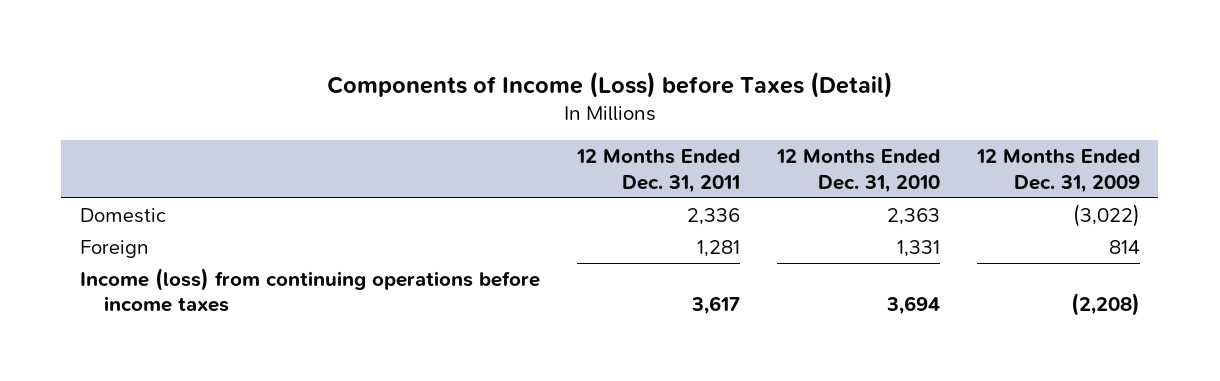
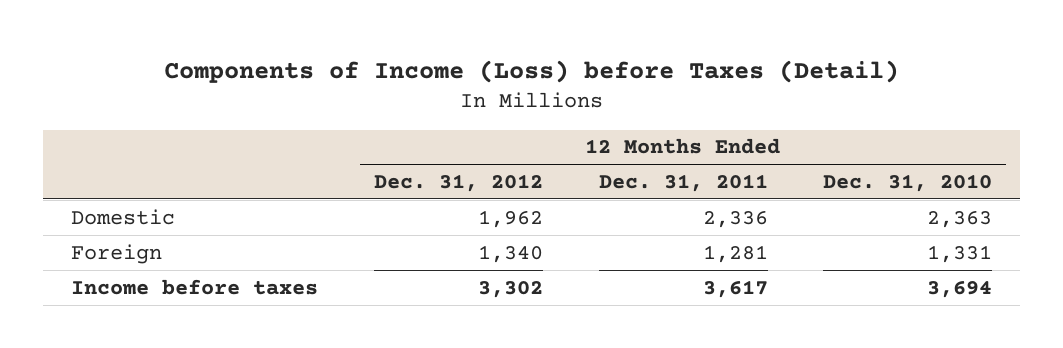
[975,149,1140,193] 12 Months Ended Dec. 31, 2009 -> none
none -> [373,173,543,192] Dec. 31, 2012
[79,267,540,313] Income (loss) from continuing operations before income taxes -> [71,278,319,295] Income before taxes

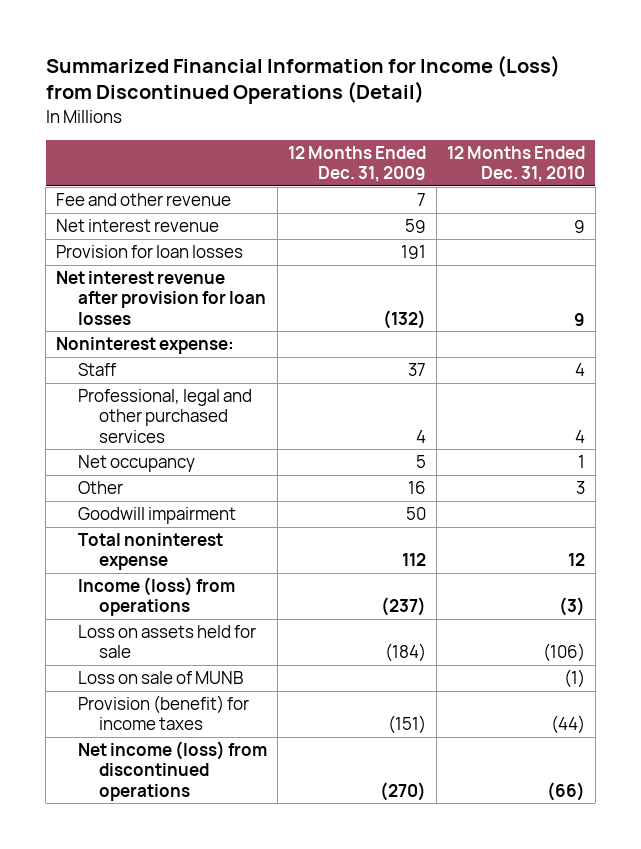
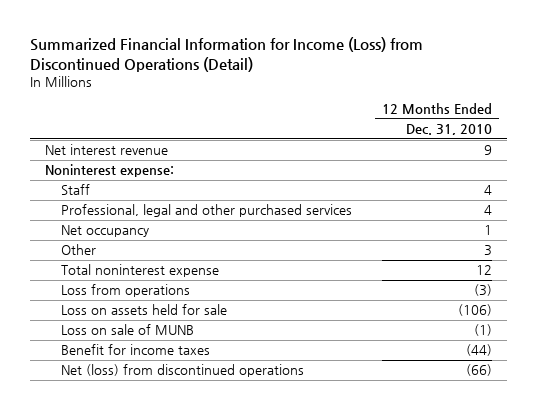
[287,145,426,183] 12 Months Ended Dec. 31, 2009 -> none
[56,193,232,207] Fee and other revenue -> none
[56,245,244,259] Provision for loan losses -> none
[56,271,266,325] Net interest revenue after provision for loan losses -> none
[77,507,236,525] Goodwill impairment -> none
[77,577,235,617] Income (loss) from operations -> [61,284,191,298] Loss from operations
[77,695,249,731] Provision (benefit) for income taxes -> [61,344,211,356] Benefit for income taxes
[77,741,267,801] Net income (loss) from discontinued operations -> [61,364,305,378] Net (loss) from discontinued operations

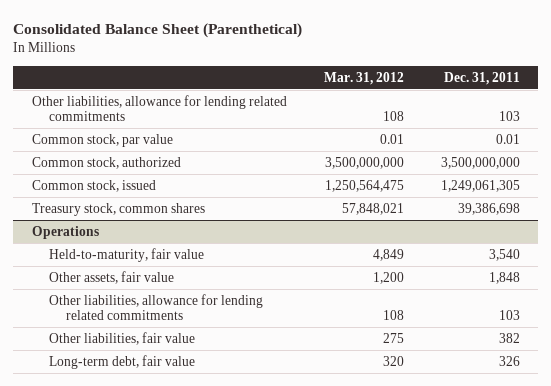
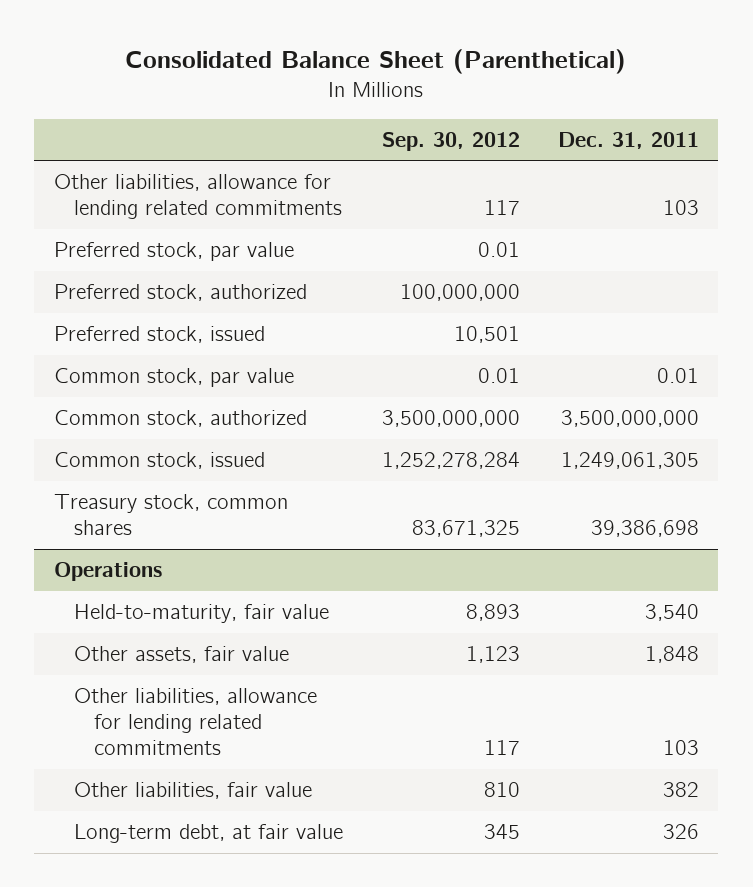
[323,71,404,85] Mar. 31, 2012 -> none
none -> [381,131,520,151] Sep. 30, 2012
none -> [53,242,294,262] Preferred stock, par value
none -> [53,284,307,302] Preferred stock, authorized
none -> [53,326,265,344] Preferred stock, issued
[48,354,195,369] Long-term debt, fair value -> [74,824,344,844] Long-term debt, at fair value

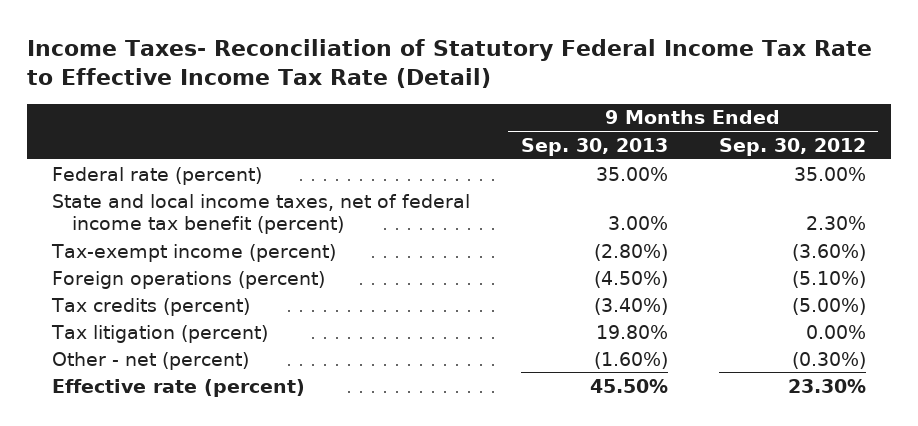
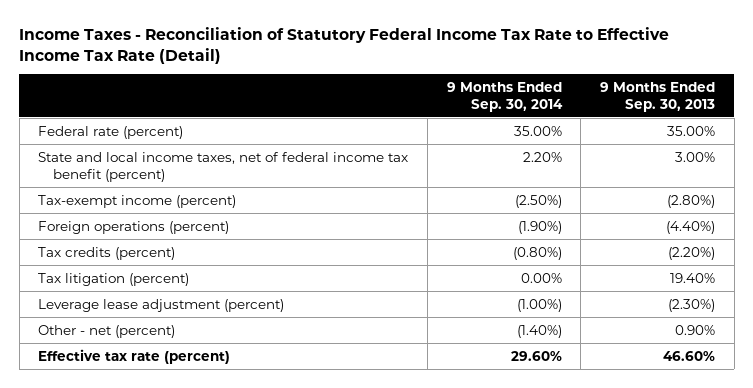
[26,38,872,89] Income Taxes- Reconciliation of Statutory Federal Income Tax Rate to Effective Income Tax Rate (Detail) -> [19,26,670,64] Income Taxes - Reconciliation of Statutory Federal Income Tax Rate to Effective Income Tax Rate (Detail)
[718,137,866,156] Sep. 30, 2012 -> none
none -> [446,81,563,112] 9 Months Ended Sep. 30, 2014
[593,270,668,288] (4.50%) -> [665,220,715,234] (4.40%)
[593,297,668,315] (3.40%) -> [667,246,715,260] (2.20%)
[595,324,668,339] 19.80% -> [669,272,715,283] 19.40%
none -> [38,298,285,312] Leverage lease adjustment (percent)
[593,351,668,369] (1.60%) -> [674,324,715,335] 0.90%
[52,378,306,397] Effective rate (percent) -> [38,348,231,364] Effective tax rate (percent)
[589,378,668,393] 45.50% -> [662,350,715,361] 46.60%

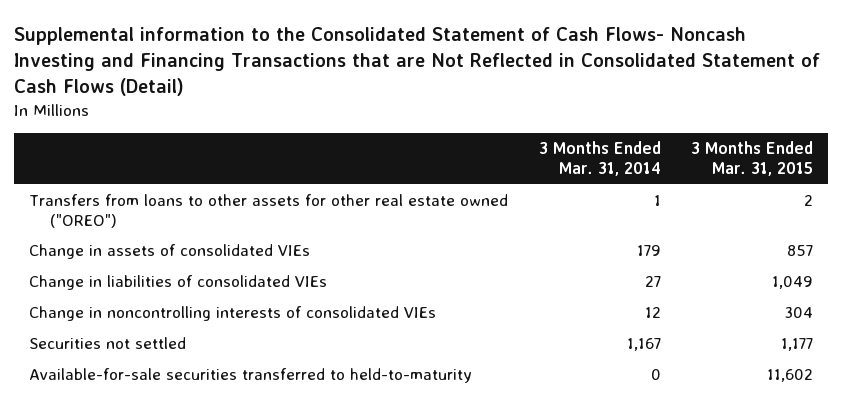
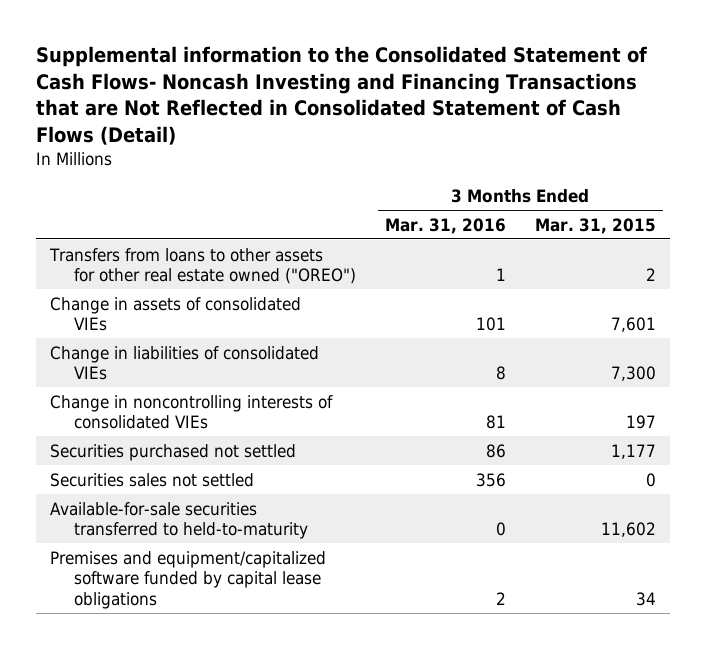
[538,141,661,177] 3 Months Ended Mar. 31, 2014 -> none
none -> [384,217,506,234] Mar. 31, 2016
[786,245,813,257] 857 -> [610,317,656,333] 7,601
[771,276,813,290] 1,049 -> [610,366,656,382] 7,300
[783,307,813,319] 304 -> [625,415,656,430] 197
[29,337,187,350] Securities not settled -> [50,443,297,461] Securities purchased not settled
none -> [50,472,255,487] Securities sales not settled
none -> [50,550,327,609] Premises and equipment/capitalized software funded by capital lease obligations

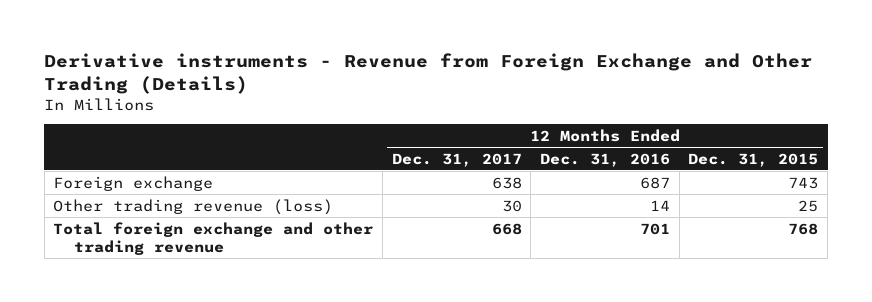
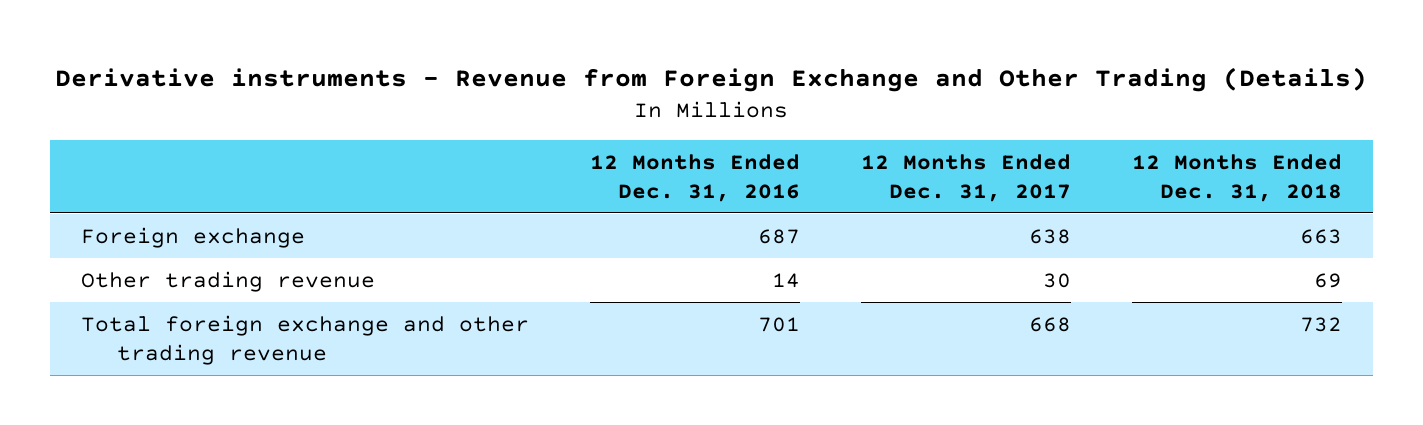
[688,152,819,167] Dec. 31, 2015 -> none
none -> [1132,153,1343,202] 12 Months Ended Dec. 31, 2018
[53,198,334,215] Other trading revenue (loss) -> [80,270,375,292] Other trading revenue

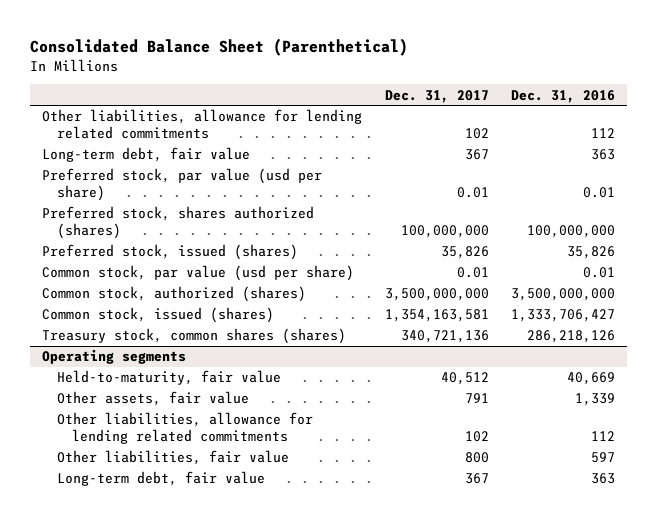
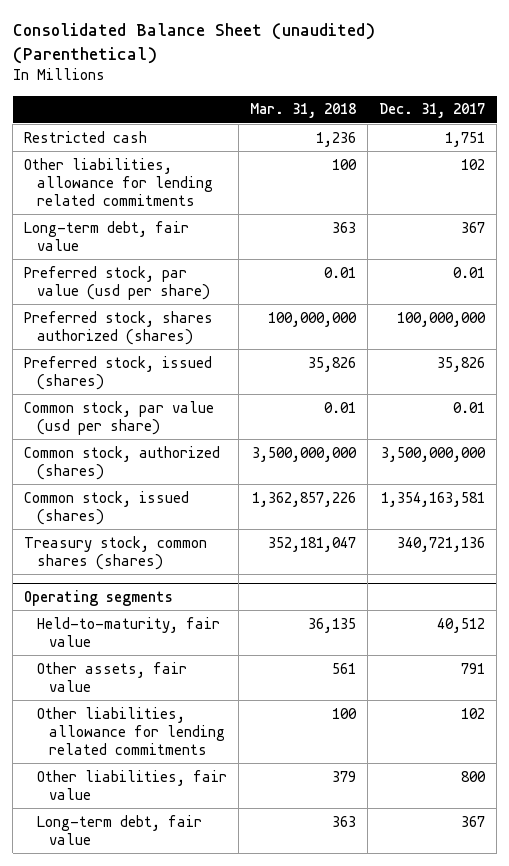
[30,37,409,56] Consolidated Balance Sheet (Parenthetical) -> [12,23,375,64] Consolidated Balance Sheet (unaudited) (Parenthetical)
[511,89,616,103] Dec. 31, 2016 -> none
none -> [249,103,356,119] Mar. 31, 2018
none -> [24,130,148,143] Restricted cash

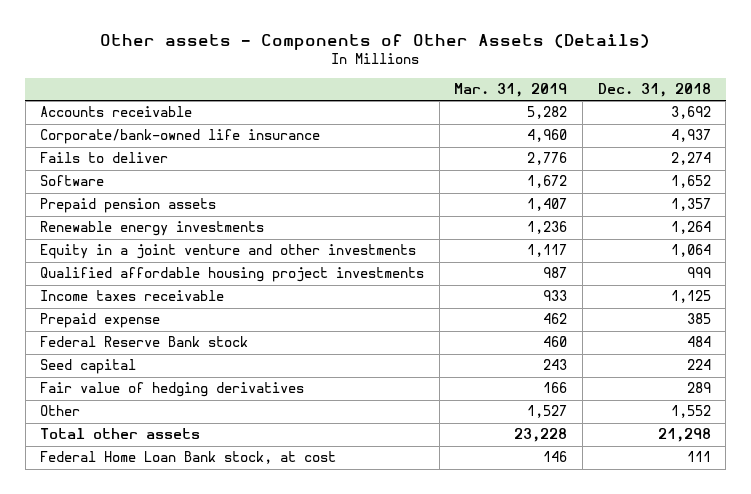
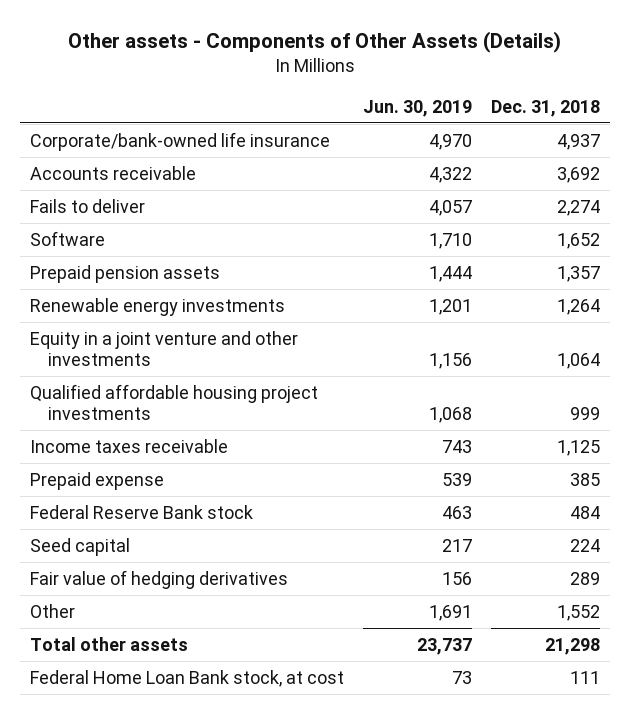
[454,83,568,98] Mar. 31, 2019 -> none
none -> [362,99,472,117] Jun. 30, 2019
[40,106,193,118] Accounts receivable -> [29,165,196,180] Accounts receivable

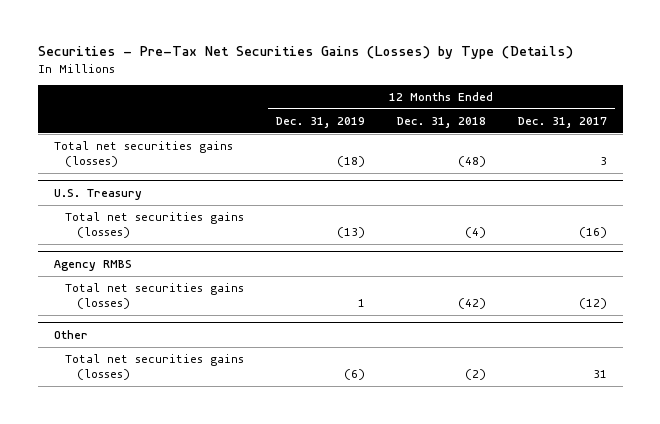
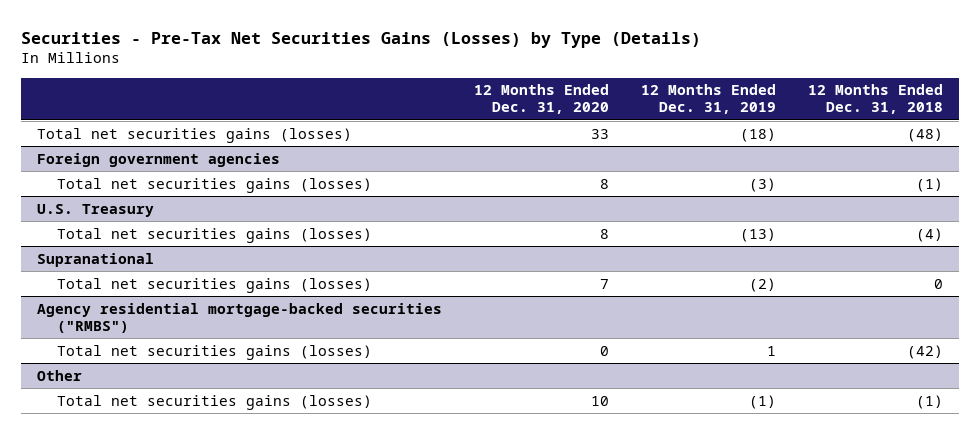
[517,116,607,128] Dec. 31, 2017 -> none
none -> [474,84,610,115] 12 Months Ended Dec. 31, 2020
none -> [37,152,281,167] Foreign government agencies
none -> [56,177,372,193] Total net securities gains (losses)
none -> [37,252,155,267] Supranational
none -> [56,277,372,293] Total net securities gains (losses)
[53,259,132,271] Agency RMBS -> [37,302,443,333] Agency residential mortgage-backed securities ("RMBS")
[343,369,365,381] (6) -> [749,394,777,409] (1)
[464,369,486,381] (2) -> [916,394,944,409] (1)

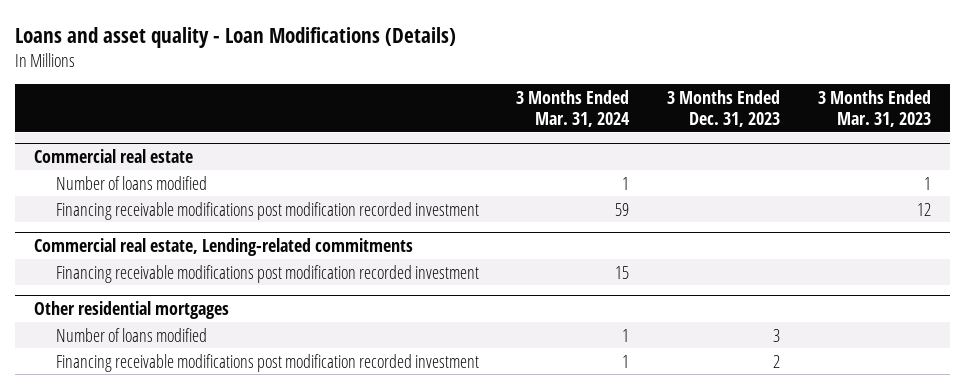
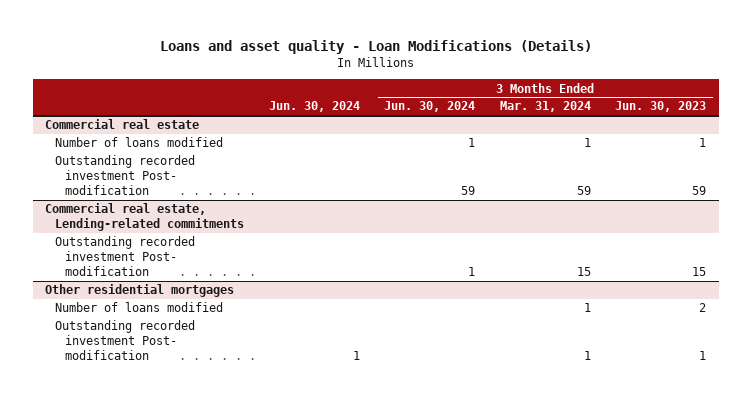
[667,89,781,127] 3 Months Ended Dec. 31, 2023 -> none
[818,89,932,127] 3 Months Ended Mar. 31, 2023 -> none
none -> [268,101,360,113] Jun. 30, 2024
none -> [384,101,476,113] Jun. 30, 2024
none -> [615,101,707,113] Jun. 30, 2023
[55,201,479,220] Financing receivable modifications post modification recorded investment -> [55,155,196,196] Outstanding recorded investment Post- modification
[55,264,479,283] Financing receivable modifications post modification recorded investment -> [55,236,196,277] Outstanding recorded investment Post- modification
[55,353,479,372] Financing receivable modifications post modification recorded investment -> [55,320,196,361] Outstanding recorded investment Post- modification

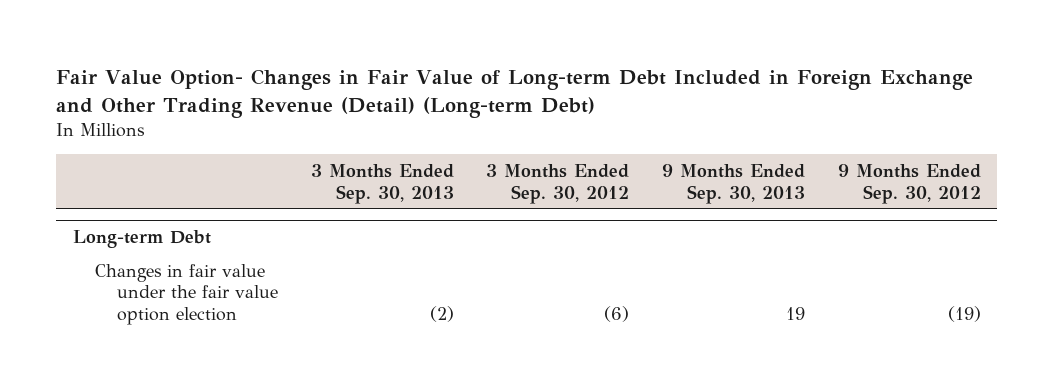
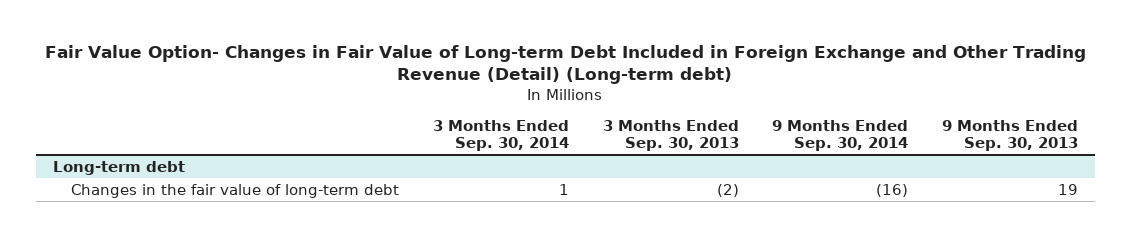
[56,69,974,119] Fair Value Option- Changes in Fair Value of Long-term Debt Included in Foreign Exchange and Other Trading Revenue (Detail) (Long-term Debt) -> [45,45,1087,85] Fair Value Option- Changes in Fair Value of Long-term Debt Included in Foreign Exchange and Other Trading Revenue (Detail) (Long-term debt)
[486,164,630,204] 3 Months Ended Sep. 30, 2012 -> none
[837,164,981,204] 9 Months Ended Sep. 30, 2012 -> none
none -> [432,119,569,152] 3 Months Ended Sep. 30, 2014
none -> [772,119,909,152] 9 Months Ended Sep. 30, 2014
[72,230,211,249] Long-term Debt -> [52,160,185,175] Long-term debt
[94,263,278,325] Changes in fair value under the fair value option election -> [71,183,400,198] Changes in the fair value of long-term debt

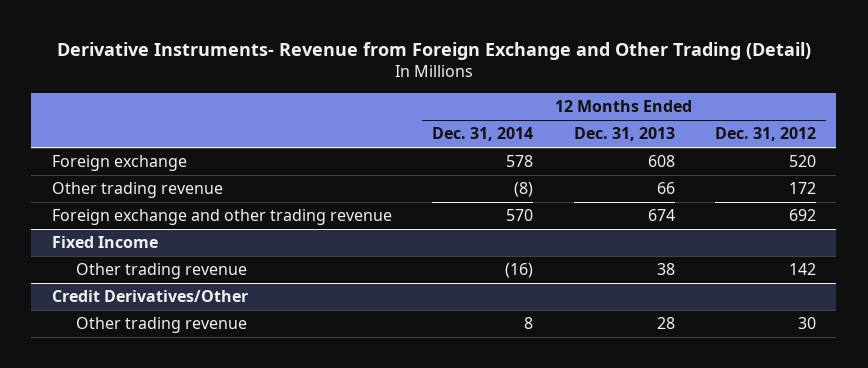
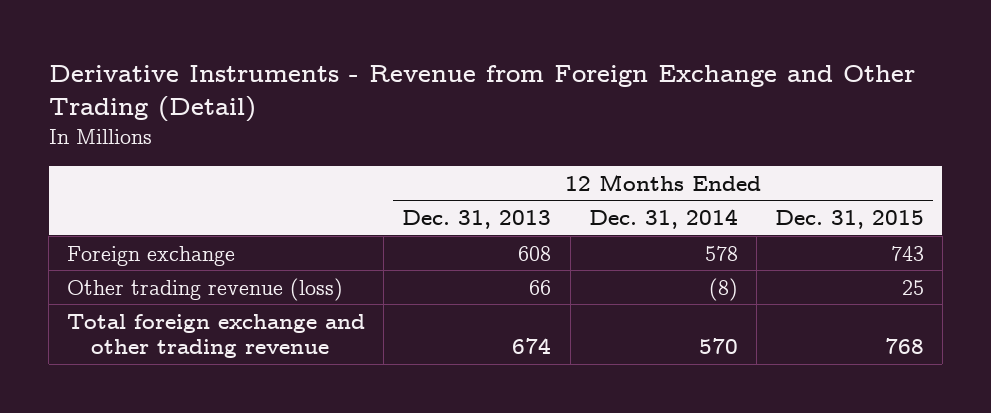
[56,42,811,61] Derivative Instruments- Revenue from Foreign Exchange and Other Trading (Detail) -> [48,65,915,123] Derivative Instruments - Revenue from Foreign Exchange and Other Trading (Detail)
[715,127,817,142] Dec. 31, 2012 -> none
none -> [774,209,924,229] Dec. 31, 2015
[51,236,158,249] Fixed Income -> none
[75,263,247,280] Other trading revenue -> none
[51,290,248,303] Credit Derivatives/Other -> none
[75,317,247,334] Other trading revenue -> none
[51,182,223,199] Other trading revenue -> [67,277,344,301] Other trading revenue (loss)
[51,209,392,226] Foreign exchange and other trading revenue -> [67,313,366,358] Total foreign exchange and other trading revenue

